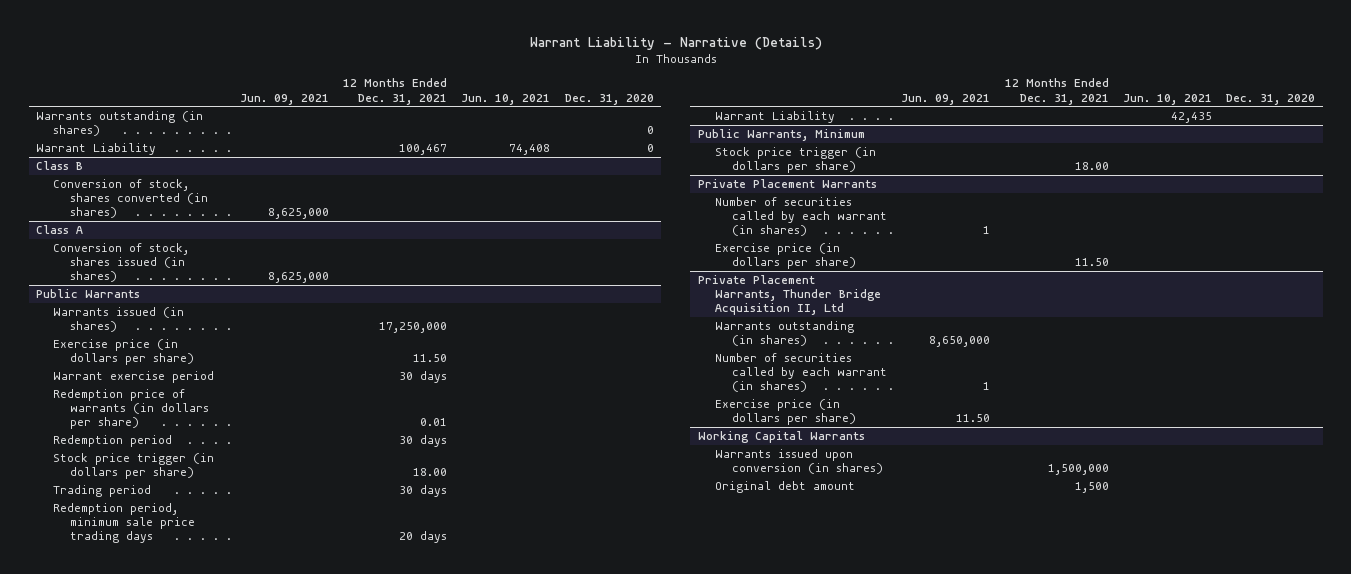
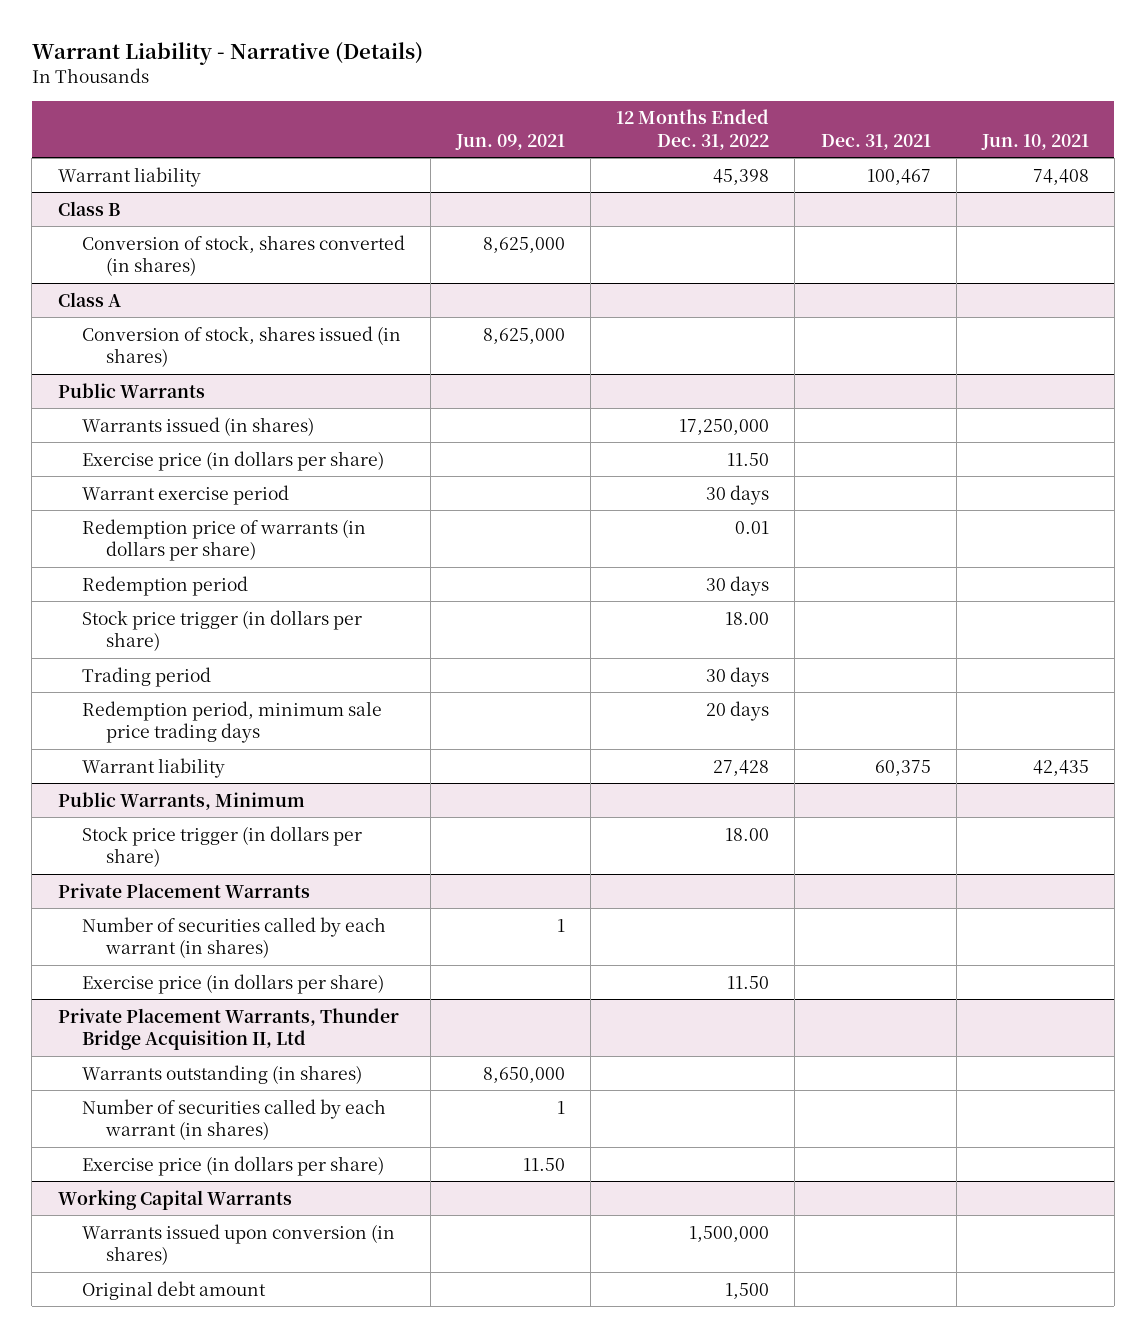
[342,78,447,105] 12 Months Ended Dec. 31, 2021 -> none
[564,93,654,105] Dec. 31, 2020 -> none
none -> [616,109,770,150] 12 Months Ended Dec. 31, 2022
none -> [820,133,931,150] Dec. 31, 2021
[35,110,203,137] Warrants outstanding (in shares) -> none
[35,142,156,155] Warrant Liability -> [57,166,201,187] Warrant liability
[714,110,835,123] Warrant Liability -> [81,757,225,778] Warrant liability

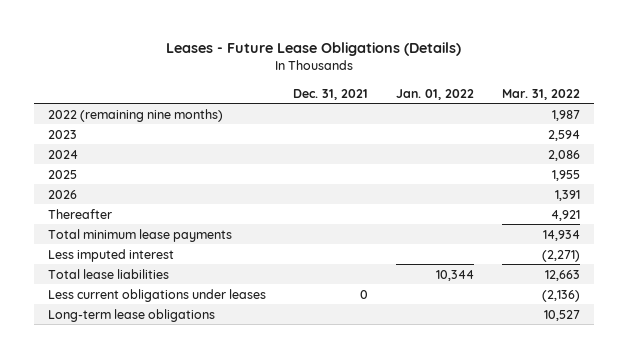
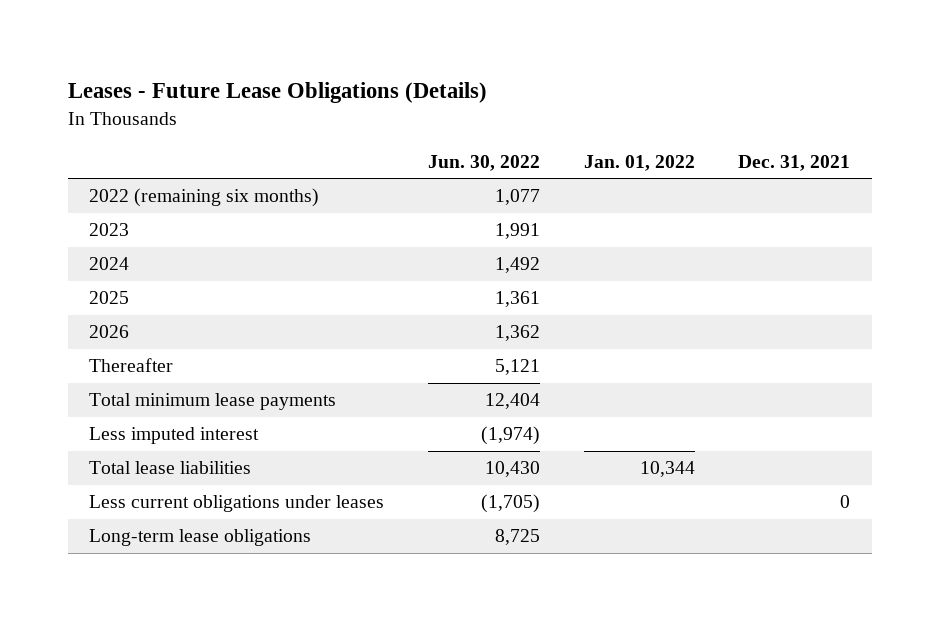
[501,88,580,100] Mar. 31, 2022 -> none
none -> [428,154,541,171] Jun. 30, 2022
[47,108,223,122] 2022 (remaining nine months) -> [89,188,320,208] 2022 (remaining six months)

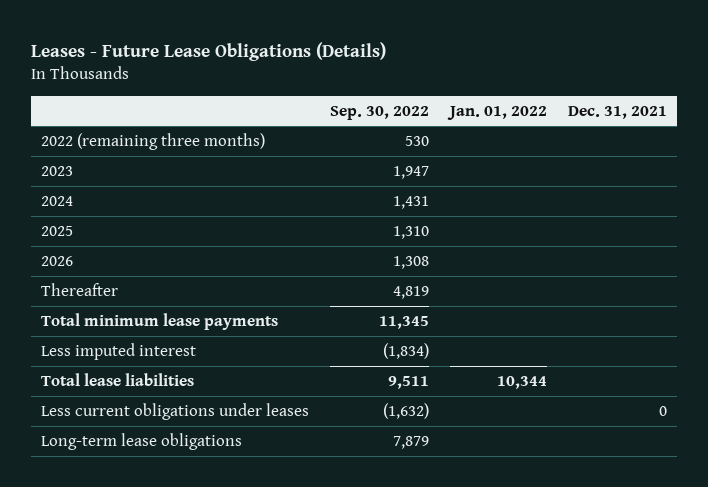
[428,154,541,171] Jun. 30, 2022 -> none
none -> [330,105,430,120] Sep. 30, 2022
[89,188,320,208] 2022 (remaining six months) -> [41,132,266,150] 2022 (remaining three months)

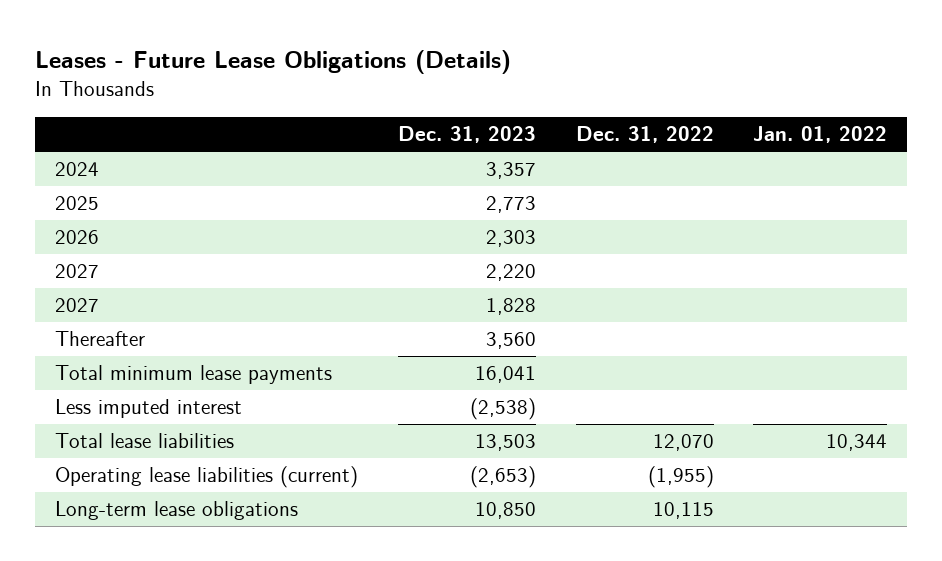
[330,105,430,120] Sep. 30, 2022 -> none
[567,105,667,119] Dec. 31, 2021 -> none
none -> [397,126,536,144] Dec. 31, 2023
none -> [575,126,714,144] Dec. 31, 2022
[41,132,266,150] 2022 (remaining three months) -> none
[41,165,74,176] 2023 -> none
none -> [55,264,100,279] 2027
none -> [55,298,100,313] 2027
[41,402,310,420] Less current obligations under leases -> [55,466,359,489] Operating lease liabilities (current)

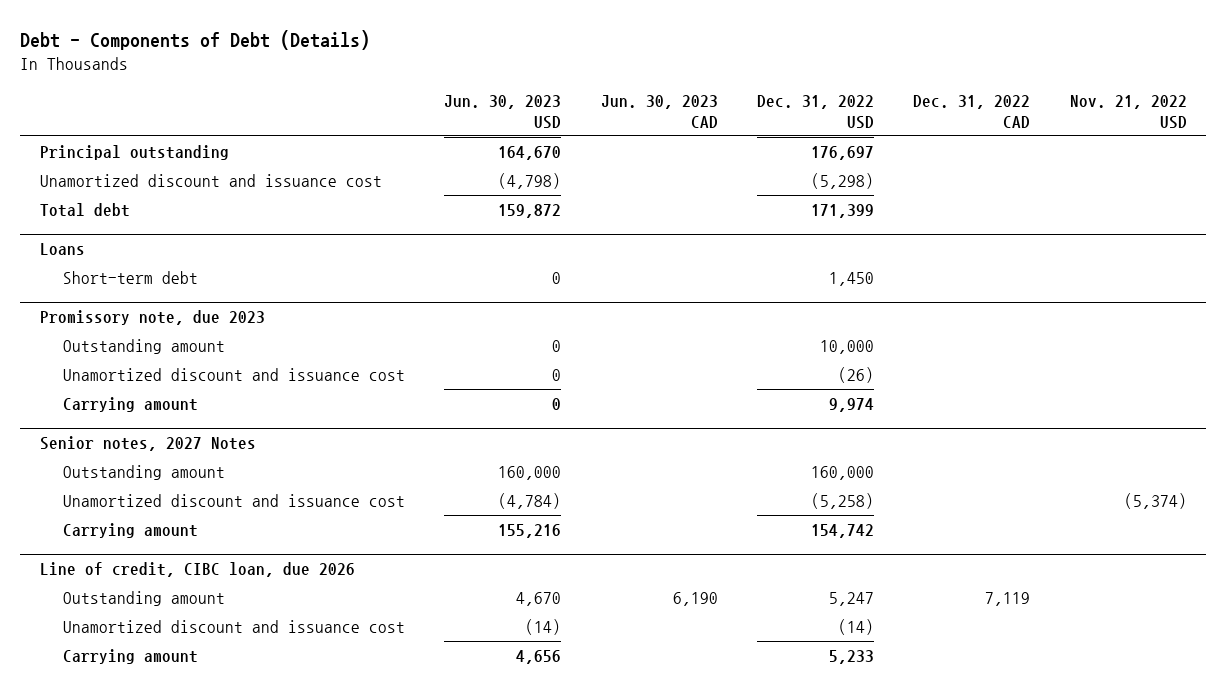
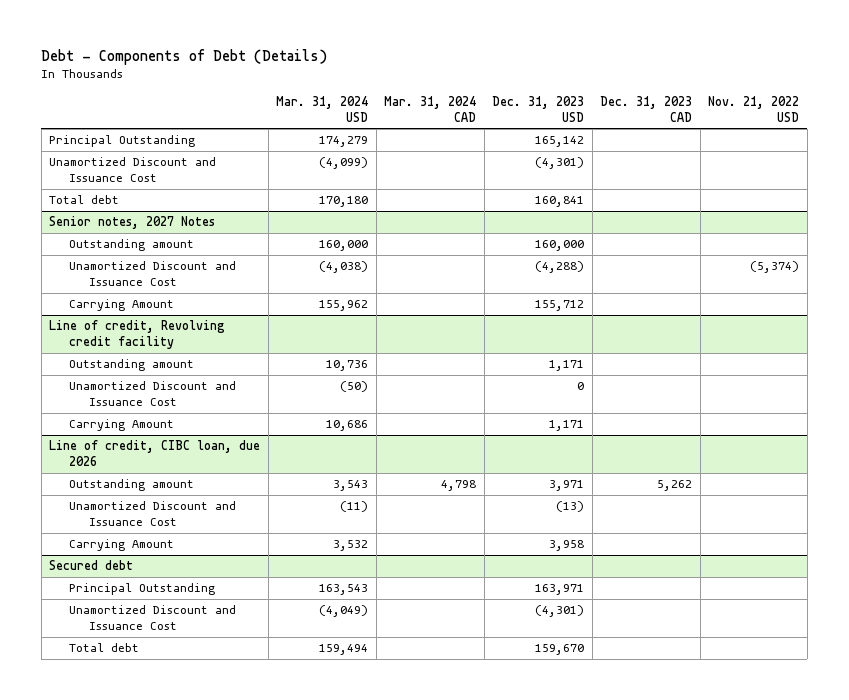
[444,94,562,129] Jun. 30, 2023 USD -> none
[600,94,718,128] Jun. 30, 2023 CAD -> none
[756,94,874,129] Dec. 31, 2022 USD -> none
[913,94,1031,128] Dec. 31, 2022 CAD -> none
none -> [276,96,369,122] Mar. 31, 2024 USD
none -> [384,96,477,122] Mar. 31, 2024 CAD
none -> [492,96,585,122] Dec. 31, 2023 USD
none -> [600,96,693,122] Dec. 31, 2023 CAD
[39,144,229,160] Principal outstanding -> [49,135,196,148] Principal Outstanding
[39,173,382,187] Unamortized discount and issuance cost -> [49,157,217,183] Unamortized Discount and Issuance Cost
[39,243,85,256] Loans -> none
[62,270,198,284] Short-term debt -> none
[39,310,265,326] Promissory note, due 2023 -> none
[62,338,225,354] Outstanding amount -> none
[62,367,405,381] Unamortized discount and issuance cost -> none
[62,396,198,412] Carrying amount -> none
[62,493,405,507] Unamortized discount and issuance cost -> [69,261,237,287] Unamortized Discount and Issuance Cost
[62,522,198,538] Carrying amount -> [69,299,175,312] Carrying Amount
none -> [49,320,226,350] Line of credit, Revolving credit facility
none -> [69,359,195,372] Outstanding amount
none -> [69,381,237,407] Unamortized Discount and Issuance Cost
none -> [69,419,175,432] Carrying Amount
[62,619,405,633] Unamortized discount and issuance cost -> [69,501,237,527] Unamortized Discount and Issuance Cost
[62,648,198,664] Carrying amount -> [69,539,175,552] Carrying Amount
none -> [49,560,134,571] Secured debt
none -> [69,583,216,596] Principal Outstanding
none -> [69,605,237,631] Unamortized Discount and Issuance Cost
none -> [69,643,140,653] Total debt

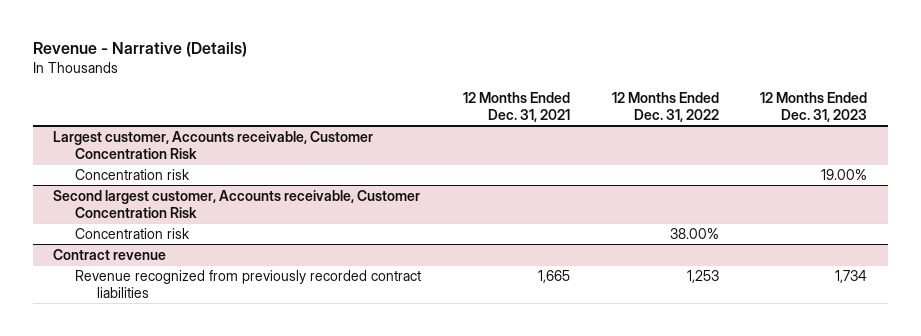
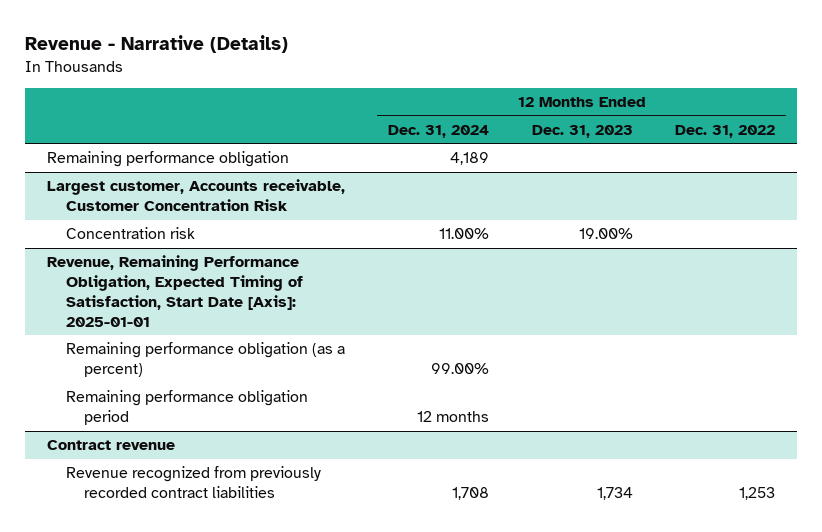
[462,91,570,122] 12 Months Ended Dec. 31, 2021 -> none
none -> [387,124,489,138] Dec. 31, 2024
none -> [46,151,289,168] Remaining performance obligation
[53,189,421,218] Second largest customer, Accounts receivable, Customer Concentration Risk -> none
[75,227,191,239] Concentration risk -> none
none -> [46,255,303,328] Revenue, Remaining Performance Obligation, Expected Timing of Satisfaction, Start Date [Axis]: 2025-01-01
none -> [65,342,345,378] Remaining performance obligation (as a percent)
none -> [65,390,308,426] Remaining performance obligation period

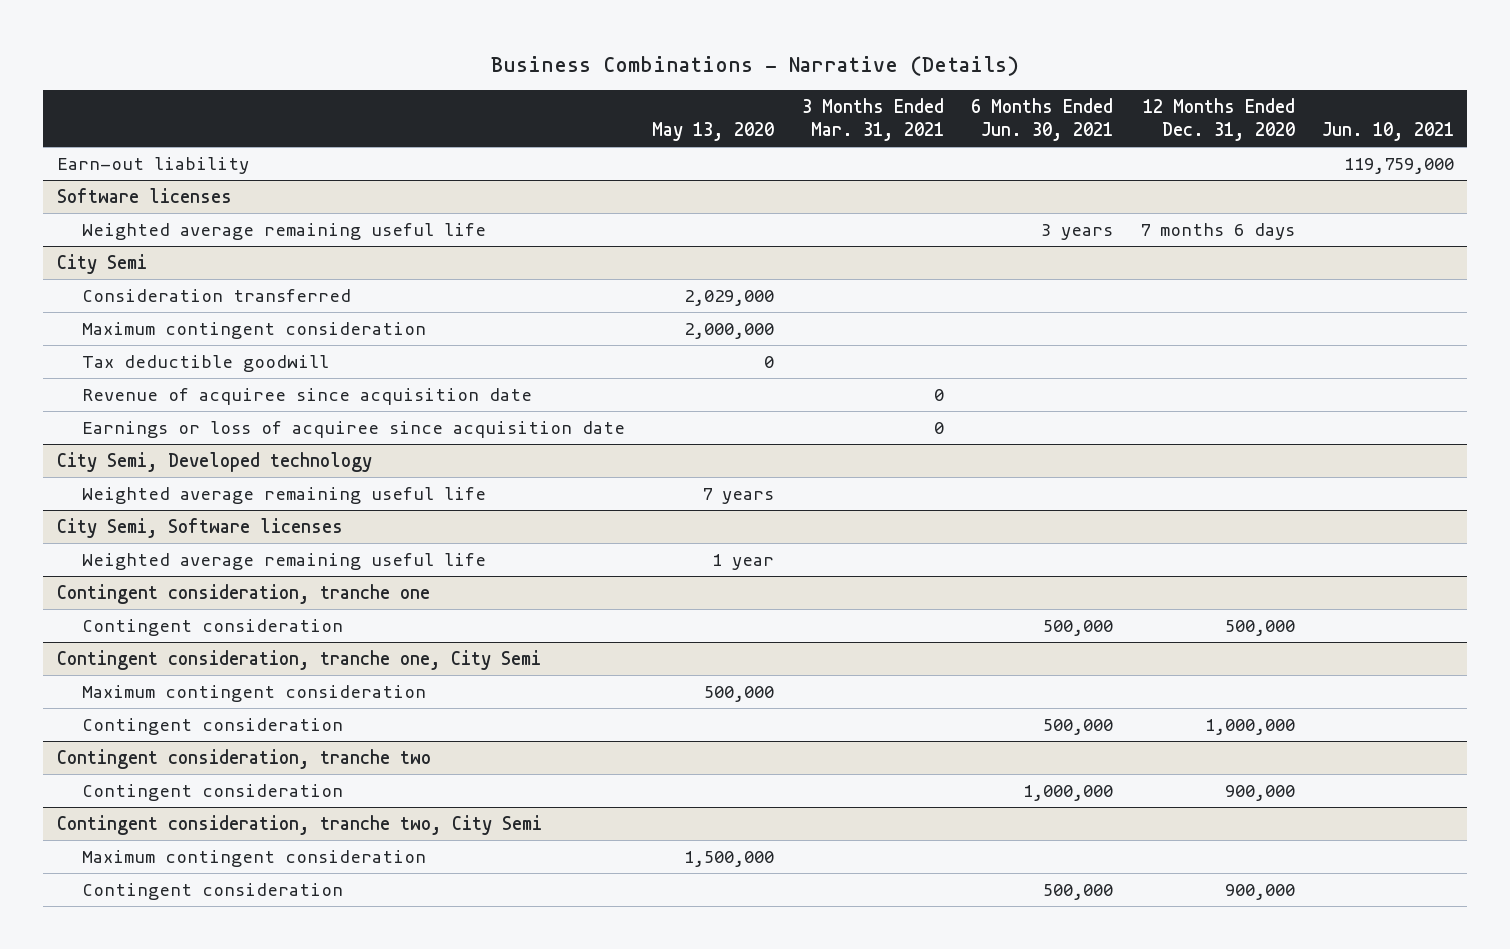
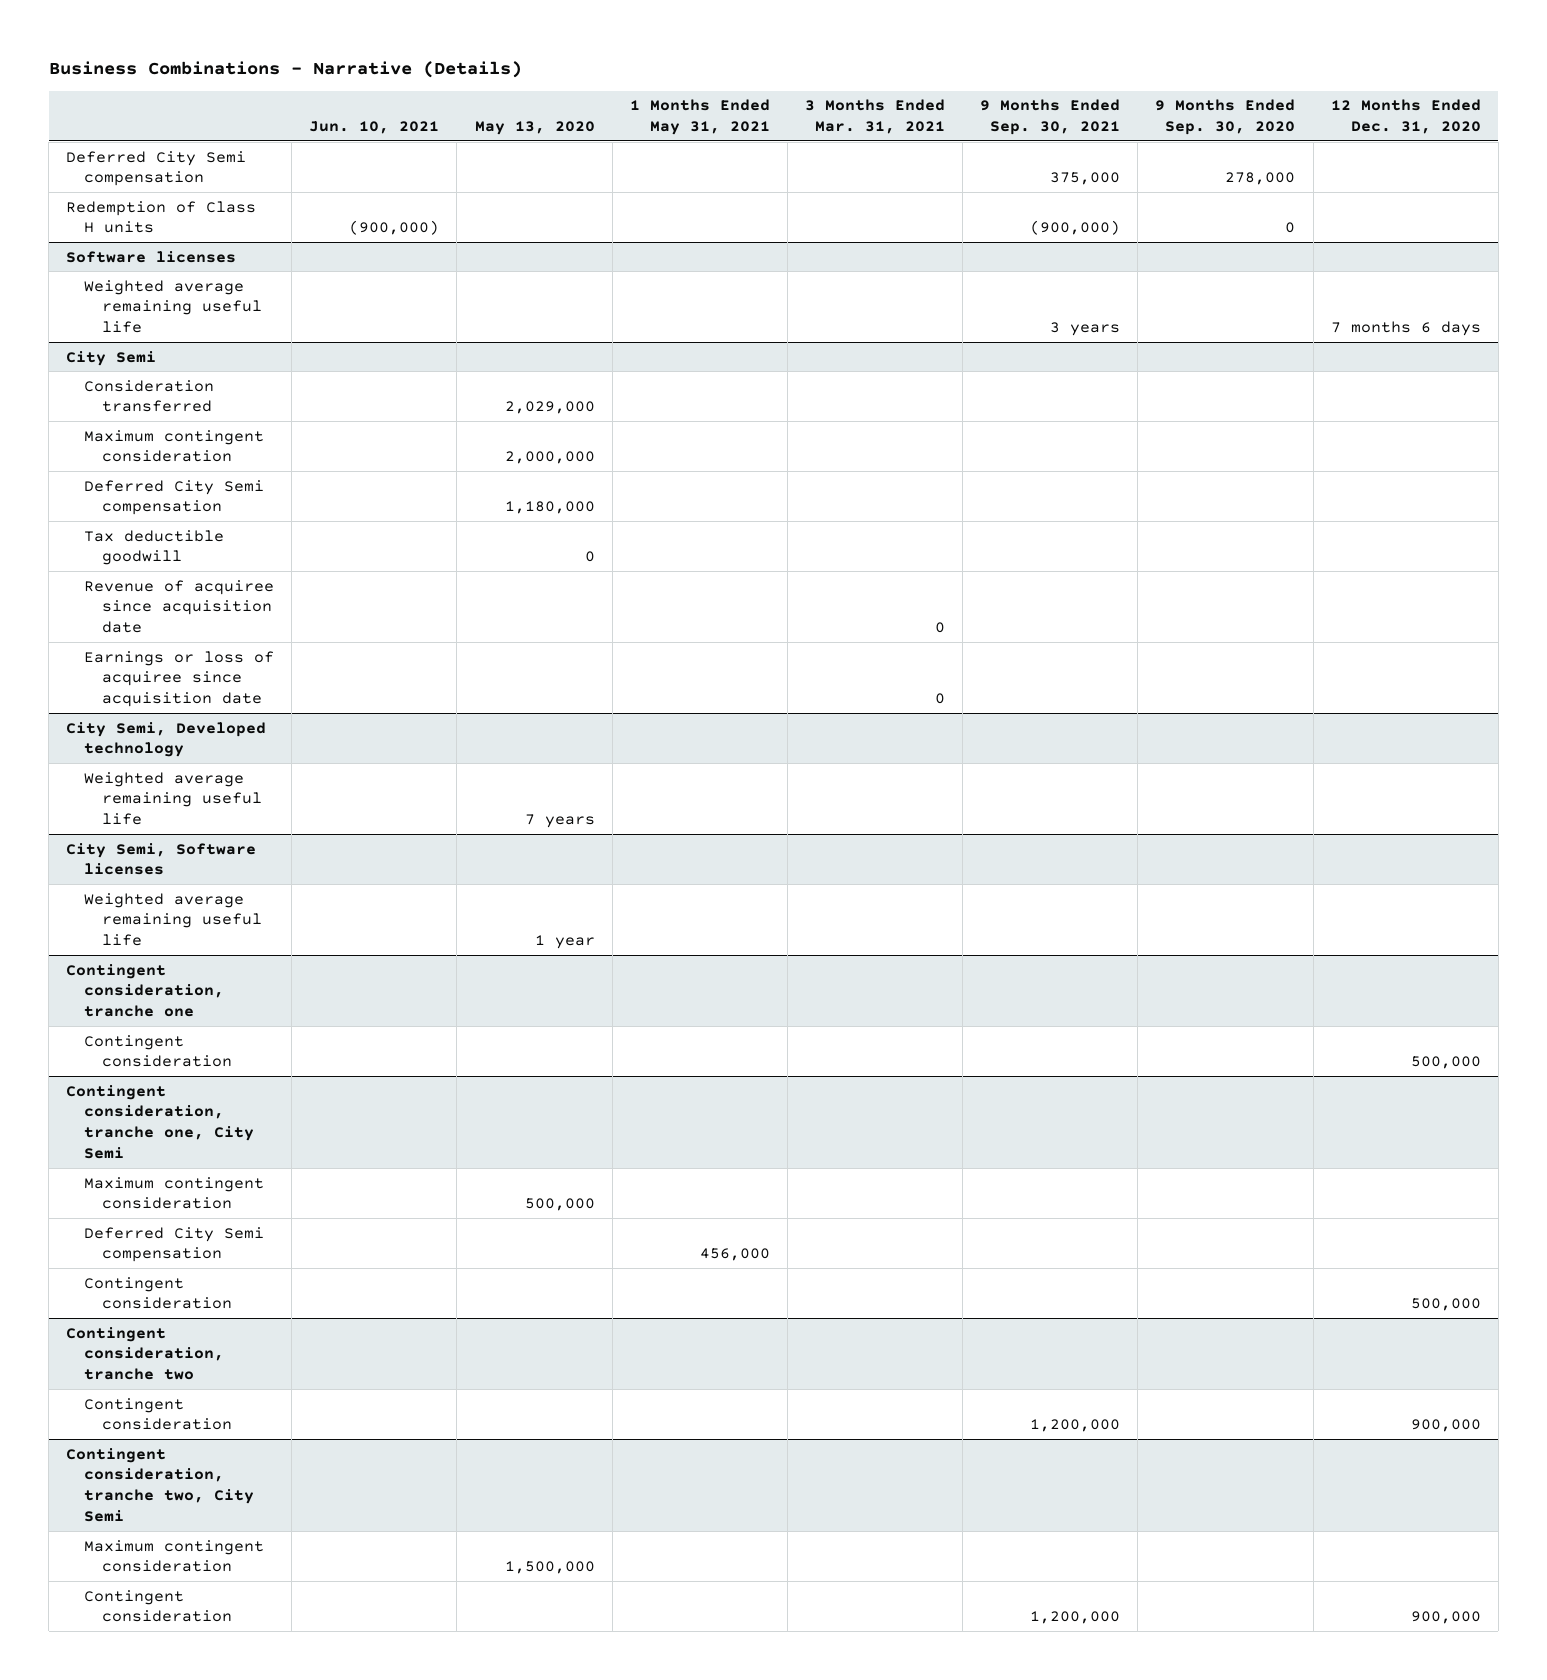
[970,98,1113,141] 6 Months Ended Jun. 30, 2021 -> none
none -> [629,99,770,135] 1 Months Ended May 31, 2021
none -> [980,99,1121,135] 9 Months Ended Sep. 30, 2021
none -> [1155,99,1296,135] 9 Months Ended Sep. 30, 2020
[56,157,249,175] Earn-out liability -> none
none -> [66,150,247,187] Deferred City Semi compensation
none -> [66,200,257,234] Redemption of Class H units
none -> [84,479,265,516] Deferred City Semi compensation
none -> [84,1226,265,1263] Deferred City Semi compensation
[1204,719,1295,736] 1,000,000 -> [1410,1298,1481,1312] 500,000

